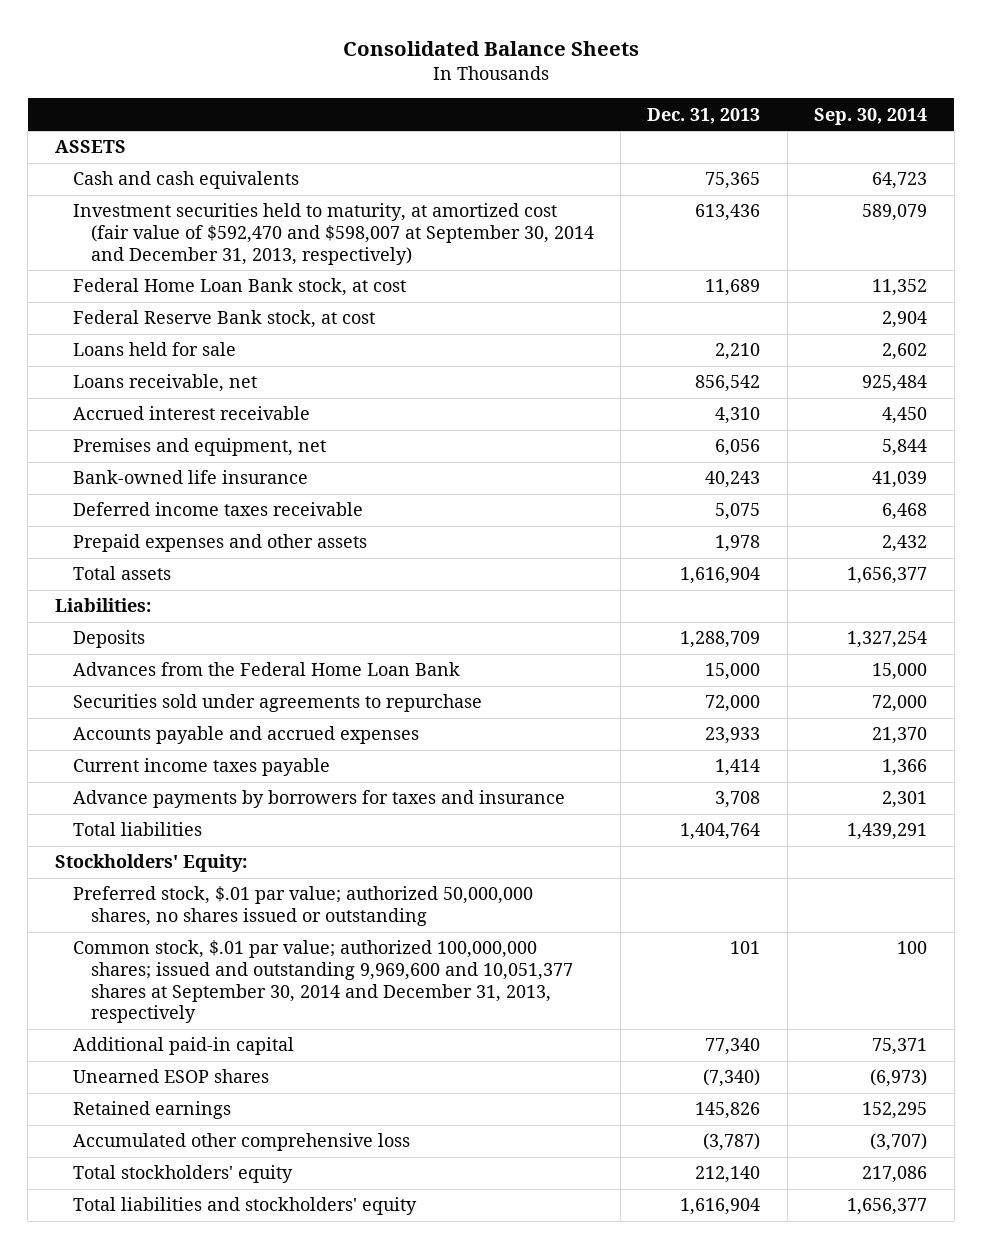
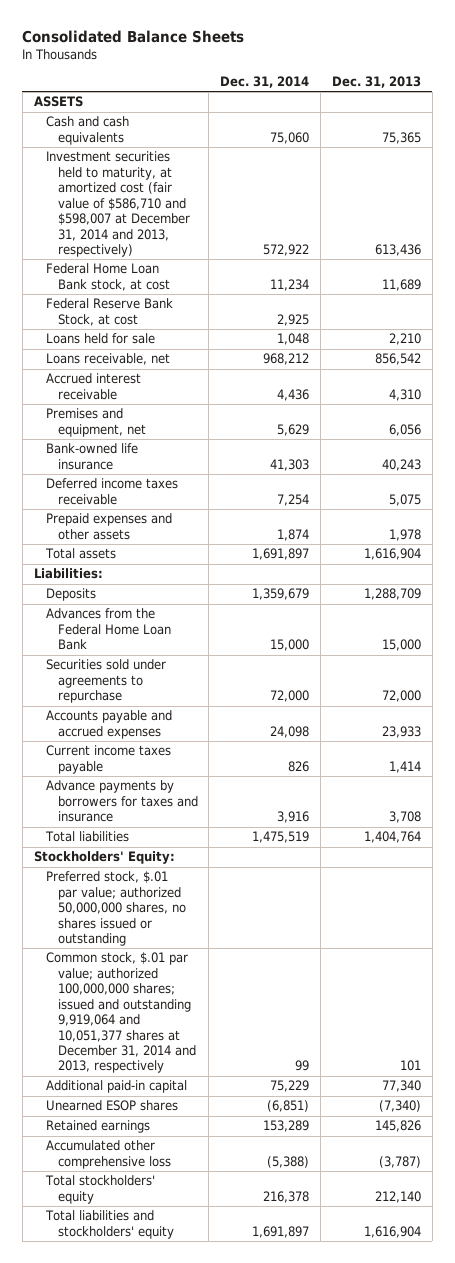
[814,107,928,125] Sep. 30, 2014 -> none
none -> [220,75,310,88] Dec. 31, 2014
[72,203,594,265] Investment securities held to maturity, at amortized cost (fair value of $592,470 and $598,007 at September 30, 2014 and December 31, 2013, respectively) -> [45,151,190,257] Investment securities held to maturity, at amortized cost (fair value of $586,710 and $598,007 at December 31, 2014 and 2013, respectively)
[72,310,375,329] Federal Reserve Bank stock, at cost -> [45,298,173,326] Federal Reserve Bank Stock, at cost
[72,940,573,1024] Common stock, $.01 par value; authorized 100,000,000 shares; issued and outstanding 9,969,600 and 10,051,377 shares at September 30, 2014 and December 31, 2013, respectively -> [45,952,196,1074] Common stock, $.01 par value; authorized 100,000,000 shares; issued and outstanding 9,919,064 and 10,051,377 shares at December 31, 2014 and 2013, respectively

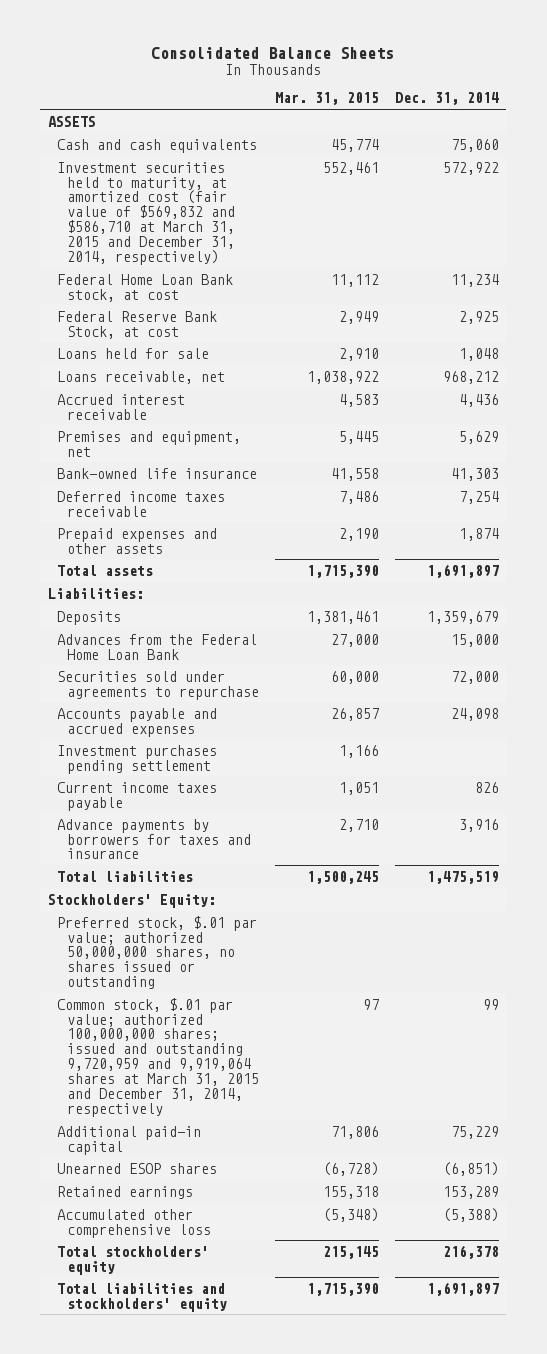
[331,75,421,88] Dec. 31, 2013 -> none
none -> [274,92,379,106] Mar. 31, 2015
[45,151,190,257] Investment securities held to maturity, at amortized cost (fair value of $586,710 and $598,007 at December 31, 2014 and 2013, respectively) -> [57,161,235,266] Investment securities held to maturity, at amortized cost (fair value of $569,832 and $586,710 at March 31, 2015 and December 31, 2014, respectively)
none -> [57,744,218,774] Investment purchases pending settlement
[45,952,196,1074] Common stock, $.01 par value; authorized 100,000,000 shares; issued and outstanding 9,919,064 and 10,051,377 shares at December 31, 2014 and 2013, respectively -> [57,997,259,1117] Common stock, $.01 par value; authorized 100,000,000 shares; issued and outstanding 9,720,959 and 9,919,064 shares at March 31, 2015 and December 31, 2014, respectively

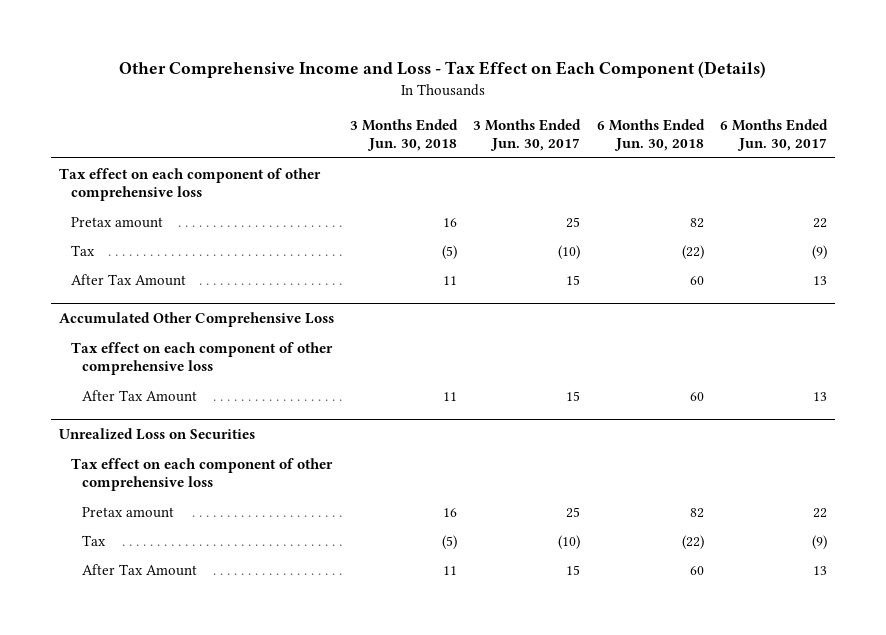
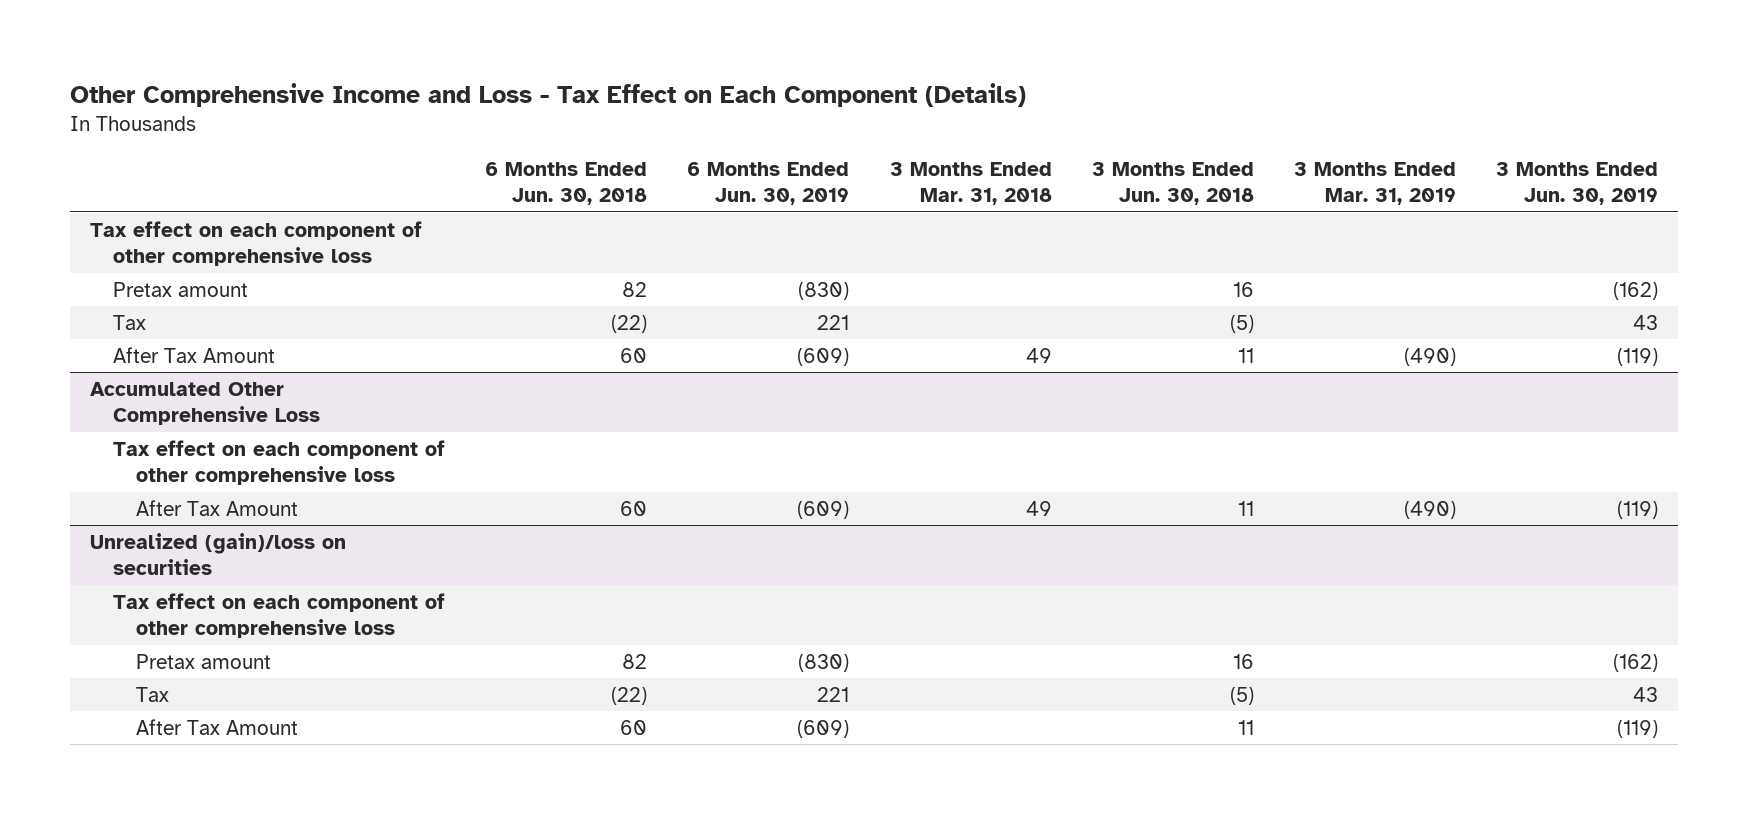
[473,118,582,152] 3 Months Ended Jun. 30, 2017 -> none
[719,118,828,152] 6 Months Ended Jun. 30, 2017 -> none
none -> [687,162,850,206] 6 Months Ended Jun. 30, 2019
none -> [889,162,1052,206] 3 Months Ended Mar. 31, 2018
none -> [1294,162,1457,206] 3 Months Ended Mar. 31, 2019
none -> [1496,162,1659,206] 3 Months Ended Jun. 30, 2019
[58,427,255,440] Unrealized Loss on Securities -> [89,532,346,576] Unrealized (gain)/loss on securities

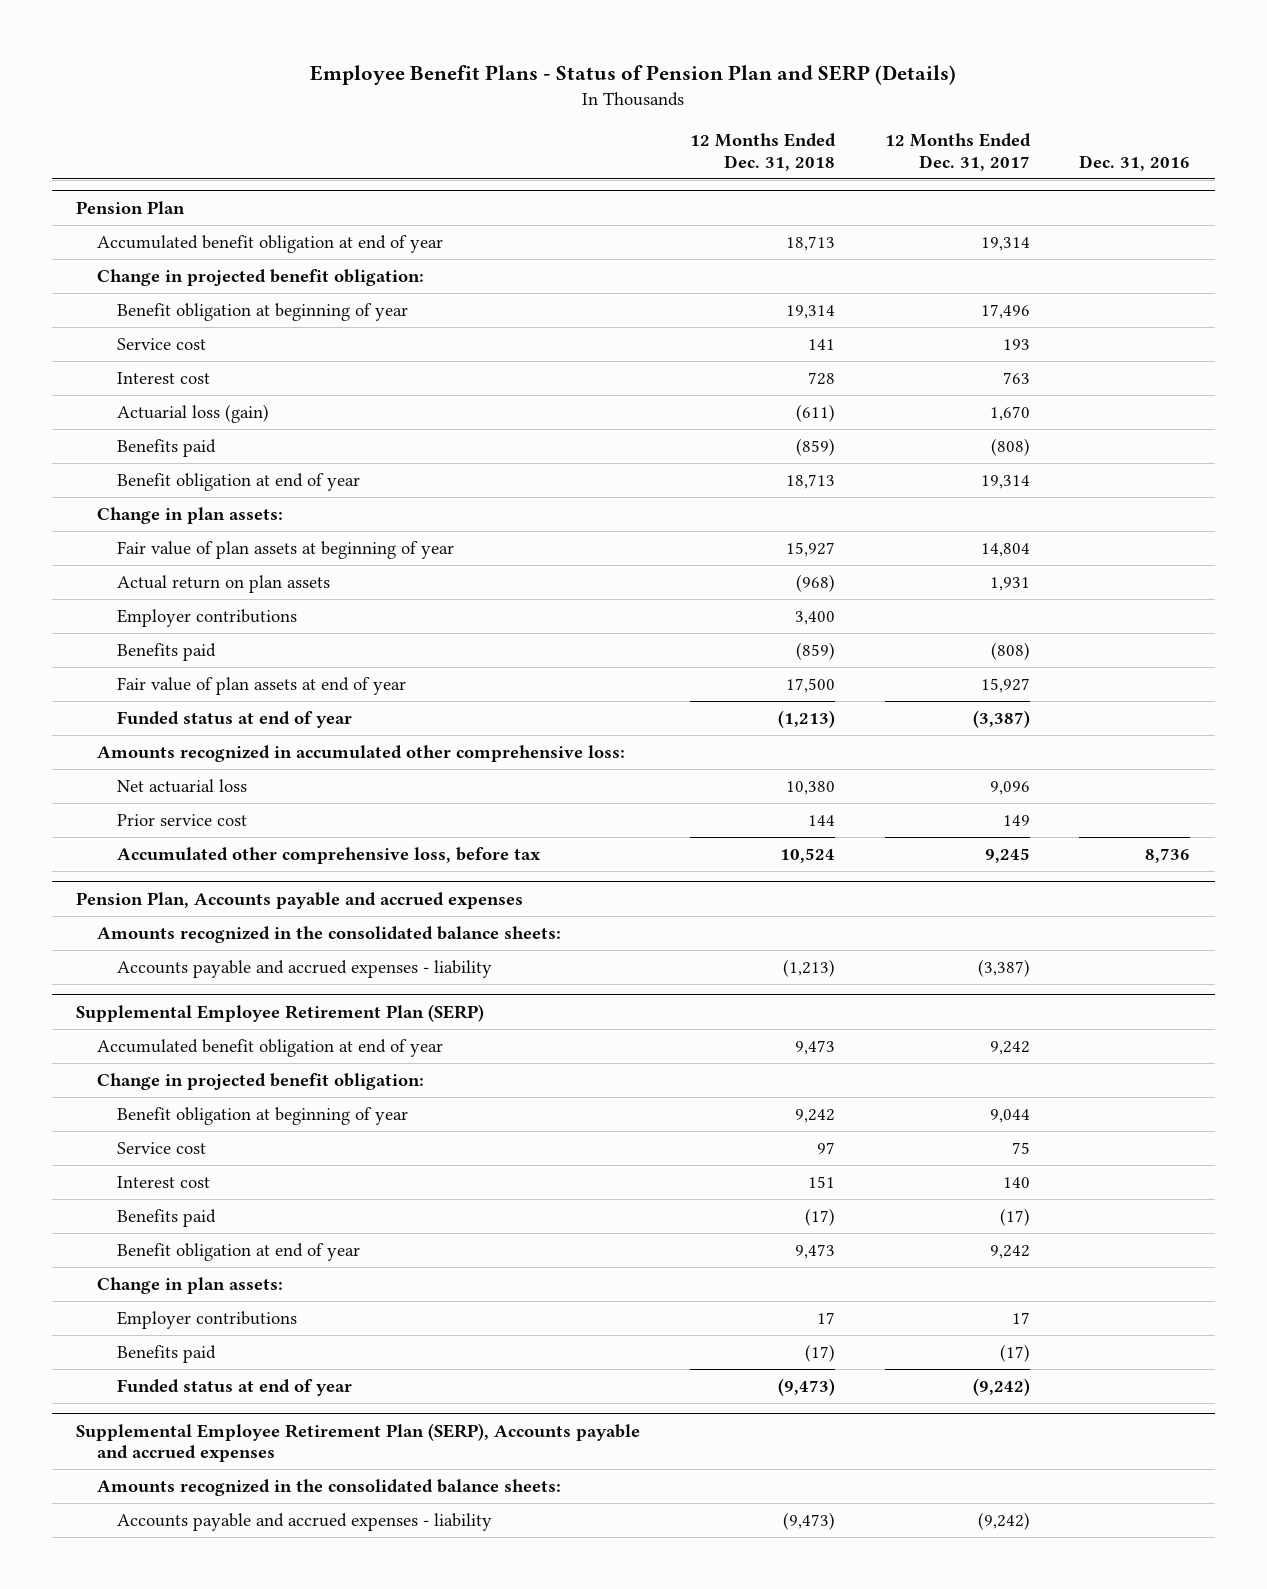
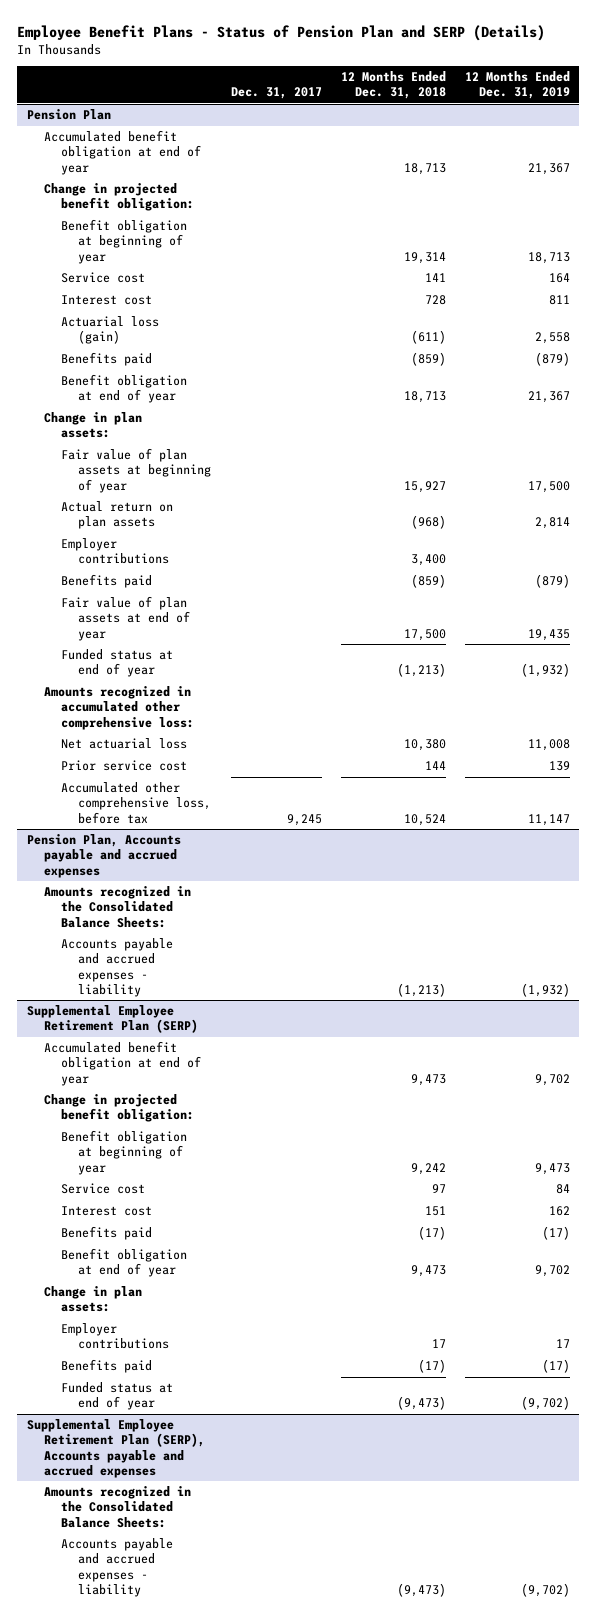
[884,132,1031,171] 12 Months Ended Dec. 31, 2017 -> none
[1079,154,1191,171] Dec. 31, 2016 -> none
none -> [230,87,322,100] Dec. 31, 2017
none -> [464,71,570,100] 12 Months Ended Dec. 31, 2019
[96,925,561,943] Amounts recognized in the consolidated balance sheets: -> [44,886,192,928] Amounts recognized in the Consolidated Balance Sheets:
[96,1478,561,1496] Amounts recognized in the consolidated balance sheets: -> [44,1486,192,1528] Amounts recognized in the Consolidated Balance Sheets:

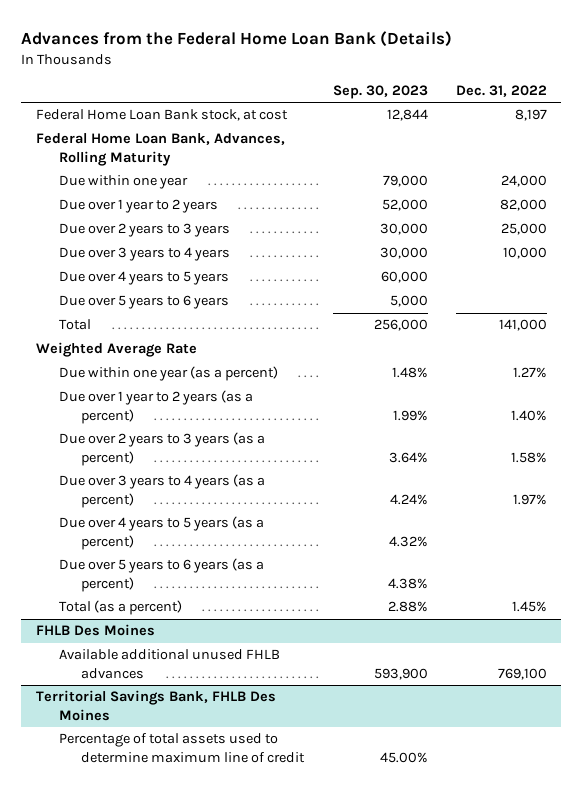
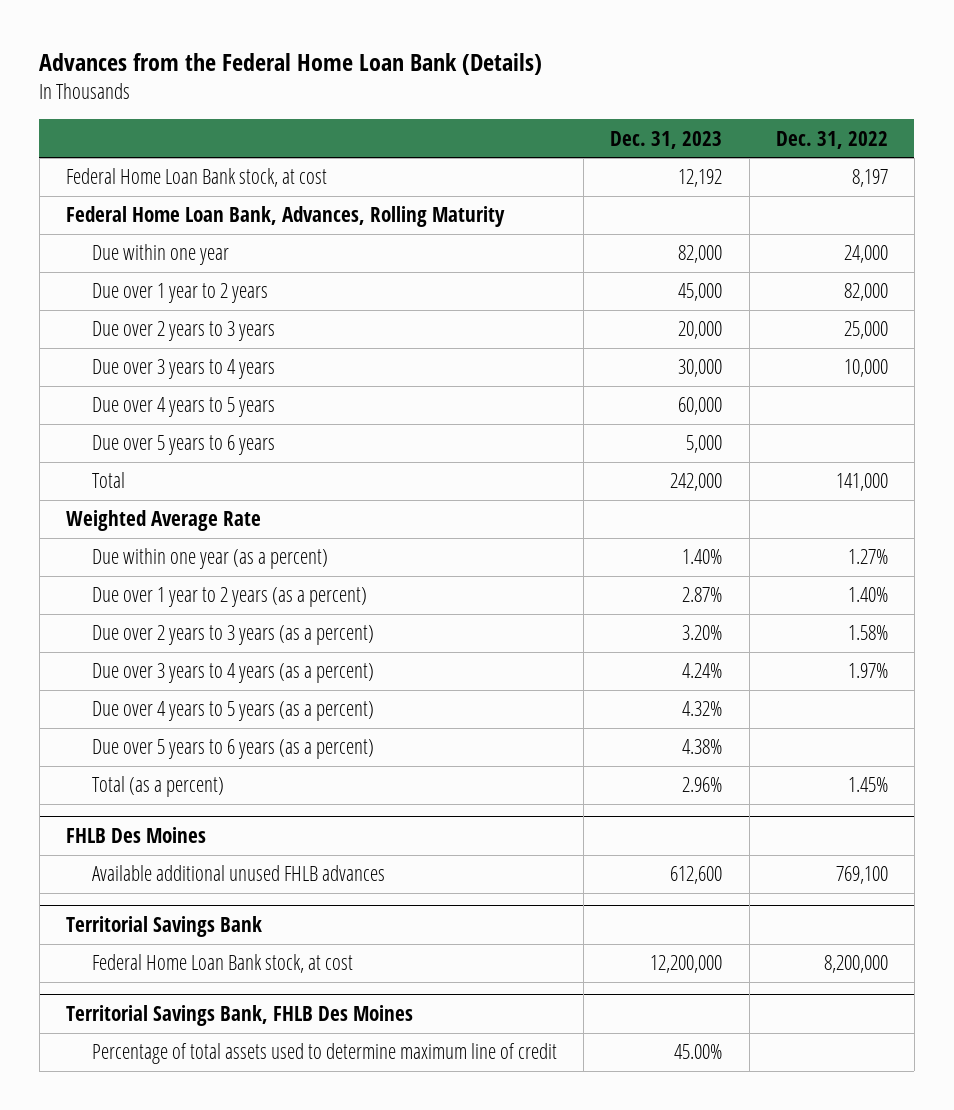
[332,85,428,100] Sep. 30, 2023 -> none
none -> [610,130,723,149] Dec. 31, 2023
none -> [65,916,262,938] Territorial Savings Bank
none -> [91,954,353,974] Federal Home Loan Bank stock, at cost

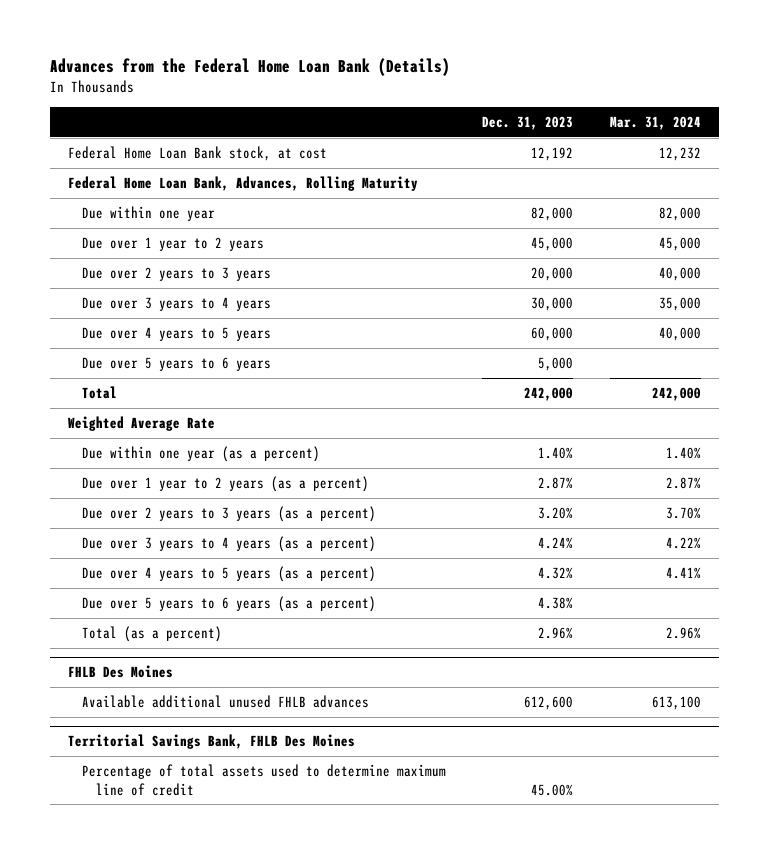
[775,130,888,149] Dec. 31, 2022 -> none
none -> [609,115,701,130] Mar. 31, 2024
[65,916,262,938] Territorial Savings Bank -> none
[91,954,353,974] Federal Home Loan Bank stock, at cost -> none

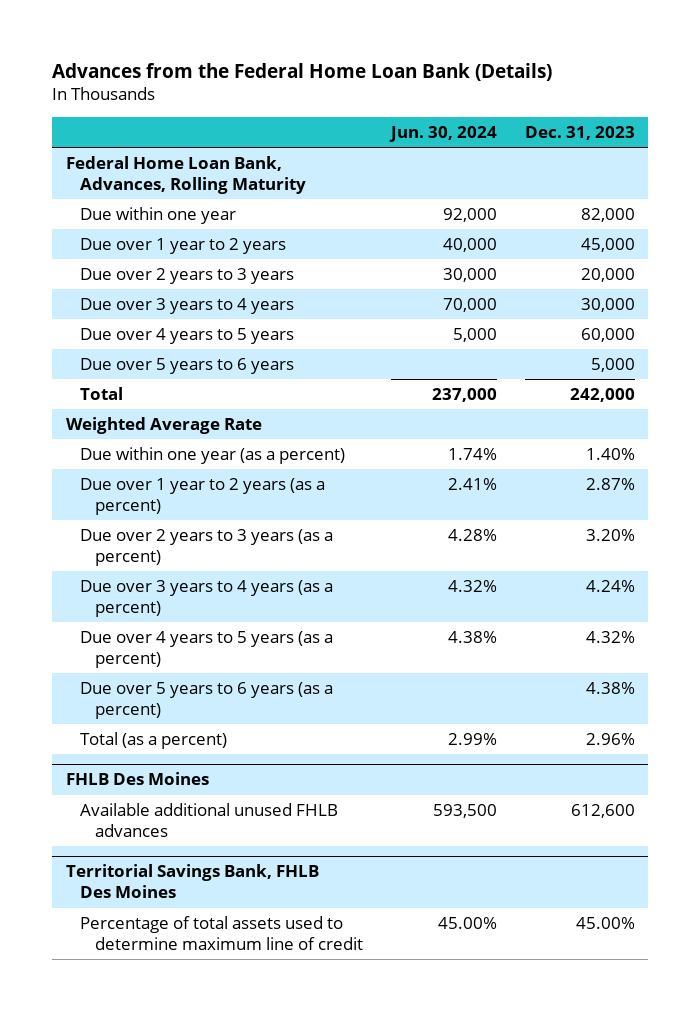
[609,115,701,130] Mar. 31, 2024 -> none
none -> [388,125,497,142] Jun. 30, 2024
[67,145,327,161] Federal Home Loan Bank stock, at cost -> none

